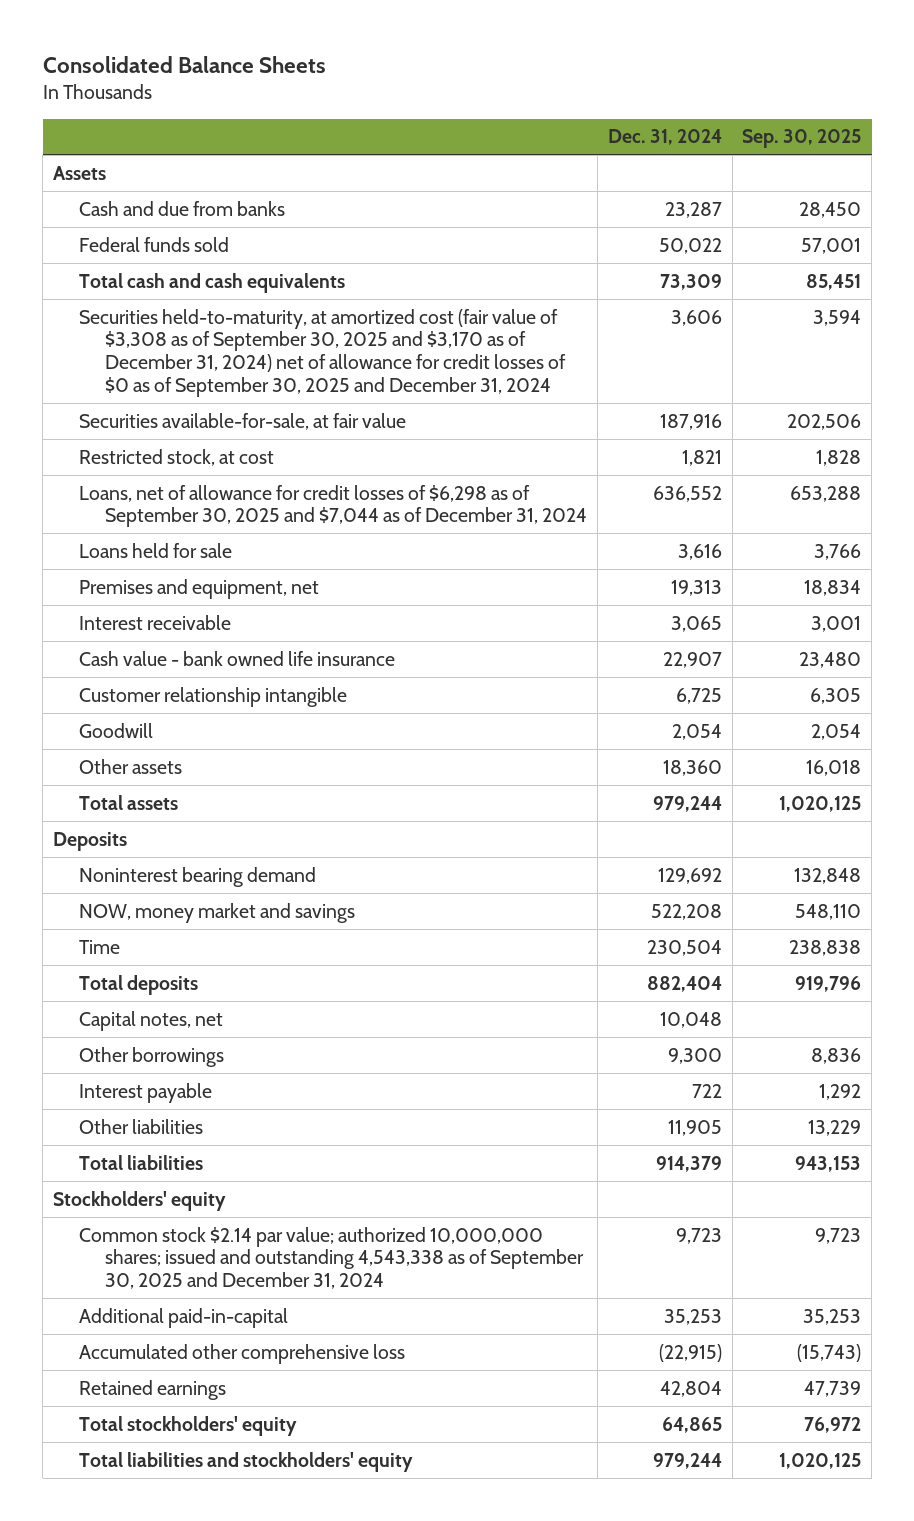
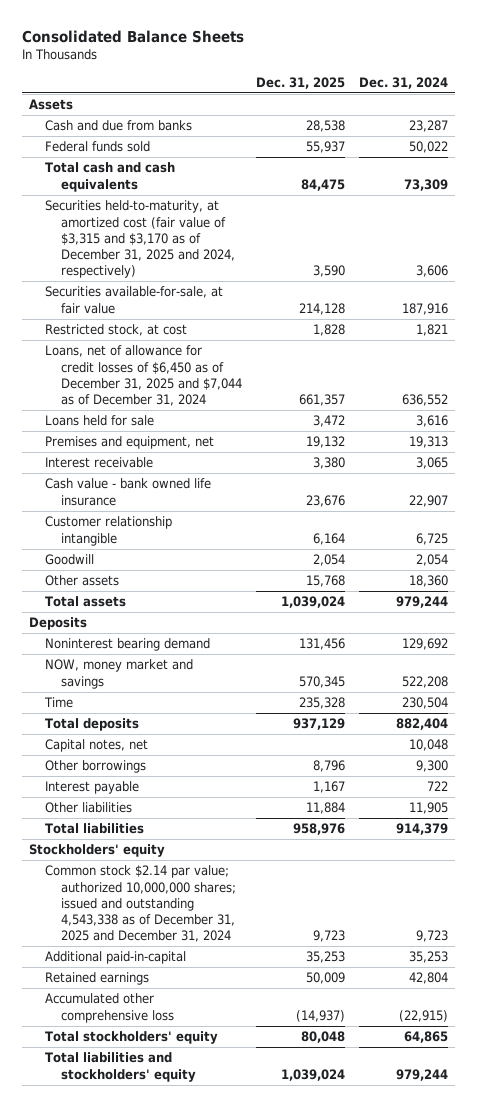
[742,129,862,149] Sep. 30, 2025 -> none
none -> [256,76,346,89] Dec. 31, 2025
[79,308,567,397] Securities held-to-maturity, at amortized cost (fair value of $3,308 as of September 30, 2025 and $3,170 as of December 31, 2024) net of allowance for credit losses of $0 as of September 30, 2025 and December 31, 2024 -> [45,200,235,279] Securities held-to-maturity, at amortized cost (fair value of $3,315 and $3,170 as of December 31, 2025 and 2024, respectively)
[79,484,588,528] Loans, net of allowance for credit losses of $6,298 as of September 30, 2025 and $7,044 as of December 31, 2024 -> [45,345,242,407] Loans, net of allowance for credit losses of $6,450 as of December 31, 2025 and $7,044 as of December 31, 2024
[79,1226,585,1289] Common stock $2.14 par value; authorized 10,000,000 shares; issued and outstanding 4,543,338 as of September 30, 2025 and December 31, 2024 -> [45,865,236,943] Common stock $2.14 par value; authorized 10,000,000 shares; issued and outstanding 4,543,338 as of December 31, 2025 and December 31, 2024
[79,1343,406,1364] Accumulated other comprehensive loss -> [45,993,174,1023] Accumulated other comprehensive loss

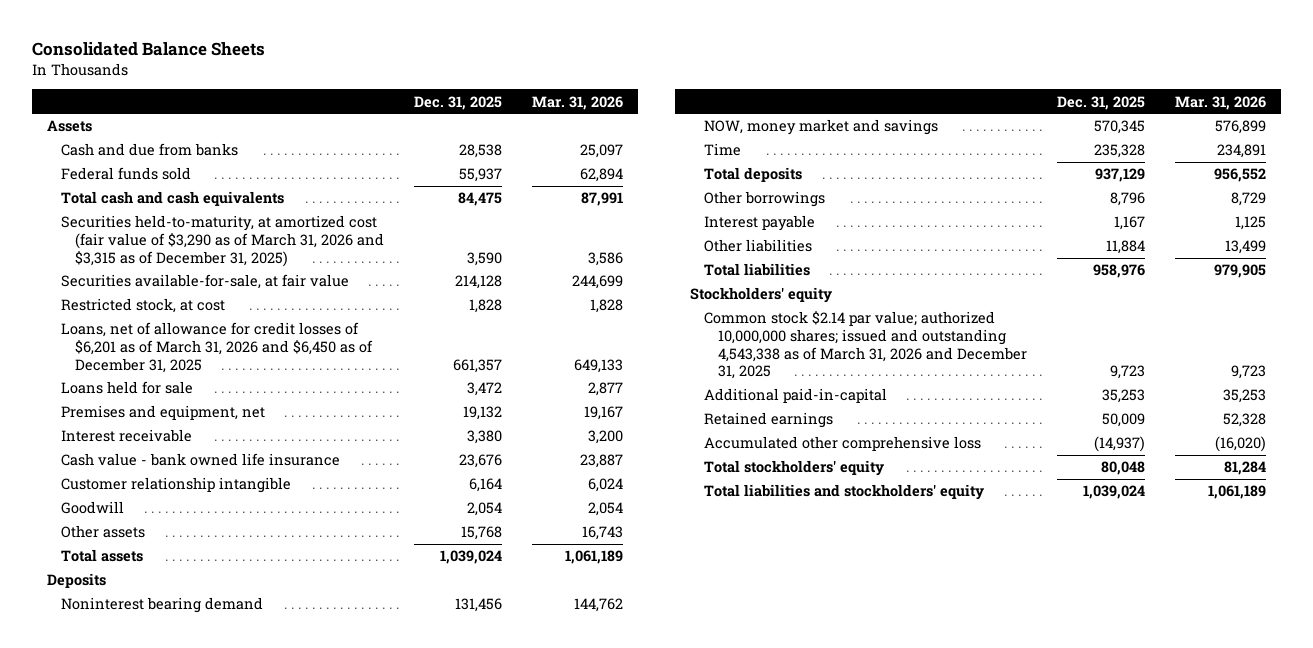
[359,76,449,89] Dec. 31, 2024 -> none
none -> [532,95,624,110] Mar. 31, 2026
[45,200,235,279] Securities held-to-maturity, at amortized cost (fair value of $3,315 and $3,170 as of December 31, 2025 and 2024, respectively) -> [60,215,385,267] Securities held-to-maturity, at amortized cost (fair value of $3,290 as of March 31, 2026 and $3,315 as of December 31, 2025)
[45,345,242,407] Loans, net of allowance for credit losses of $6,450 as of December 31, 2025 and $7,044 as of December 31, 2024 -> [60,322,374,373] Loans, net of allowance for credit losses of $6,201 as of March 31, 2026 and $6,450 as of December 31, 2025
[45,739,149,753] Capital notes, net -> none
[45,865,236,943] Common stock $2.14 par value; authorized 10,000,000 shares; issued and outstanding 4,543,338 as of December 31, 2025 and December 31, 2024 -> [704,311,1028,380] Common stock $2.14 par value; authorized 10,000,000 shares; issued and outstanding 4,543,338 as of March 31, 2026 and December 31, 2025

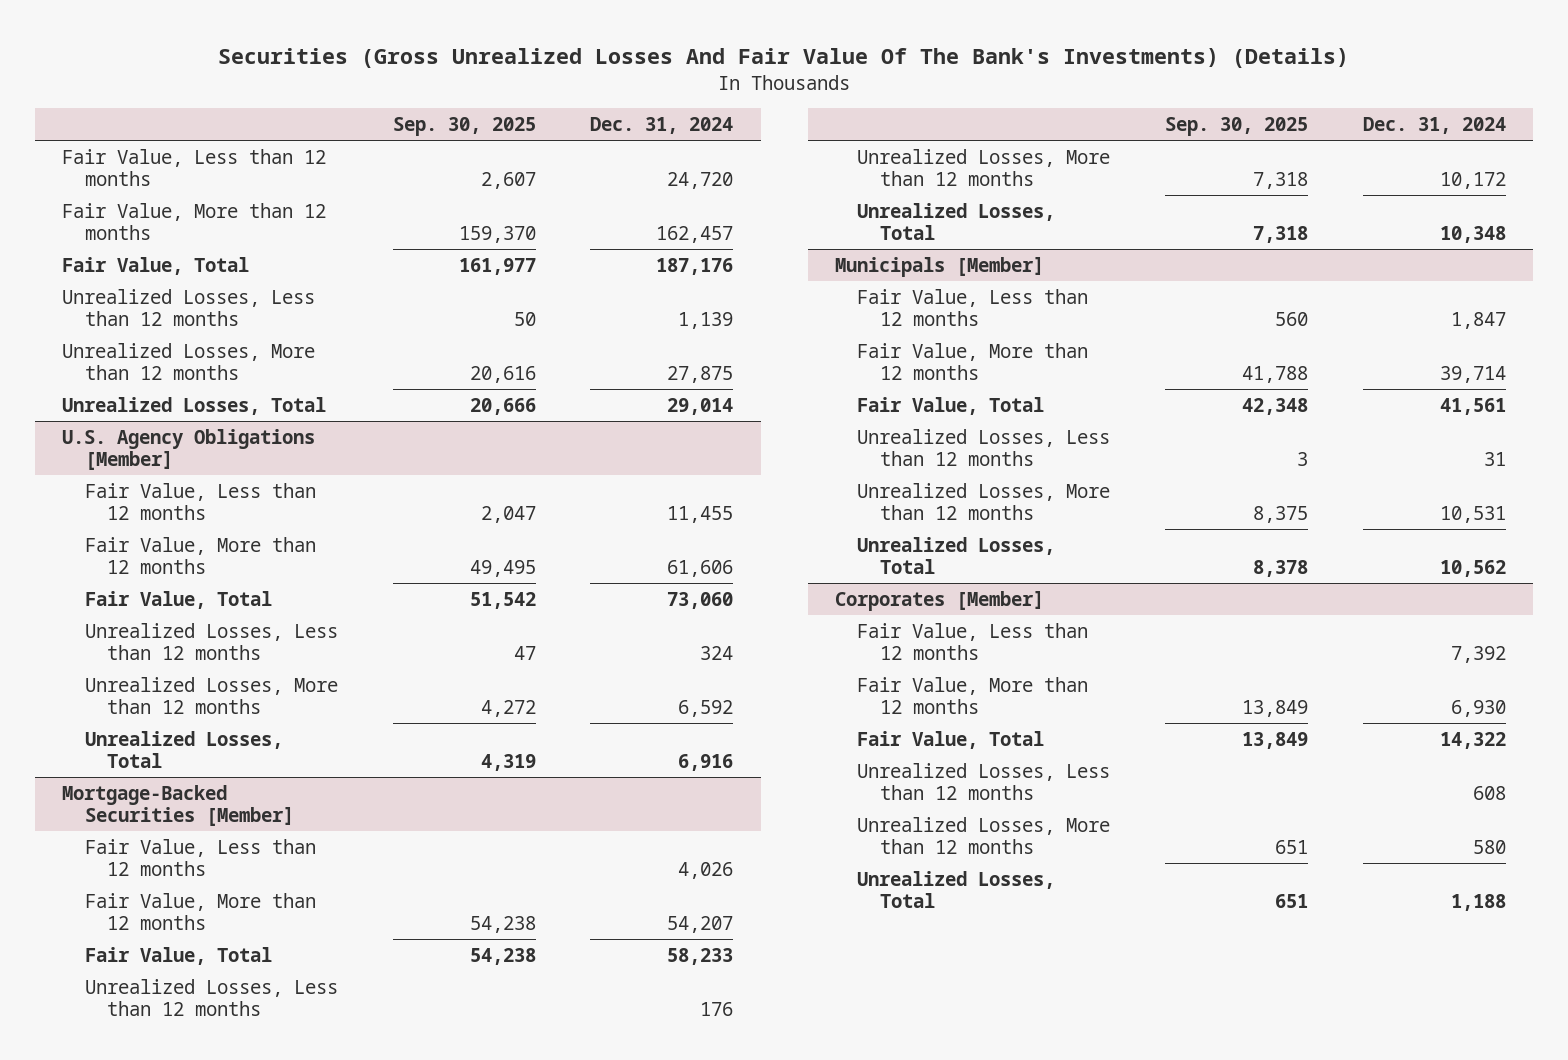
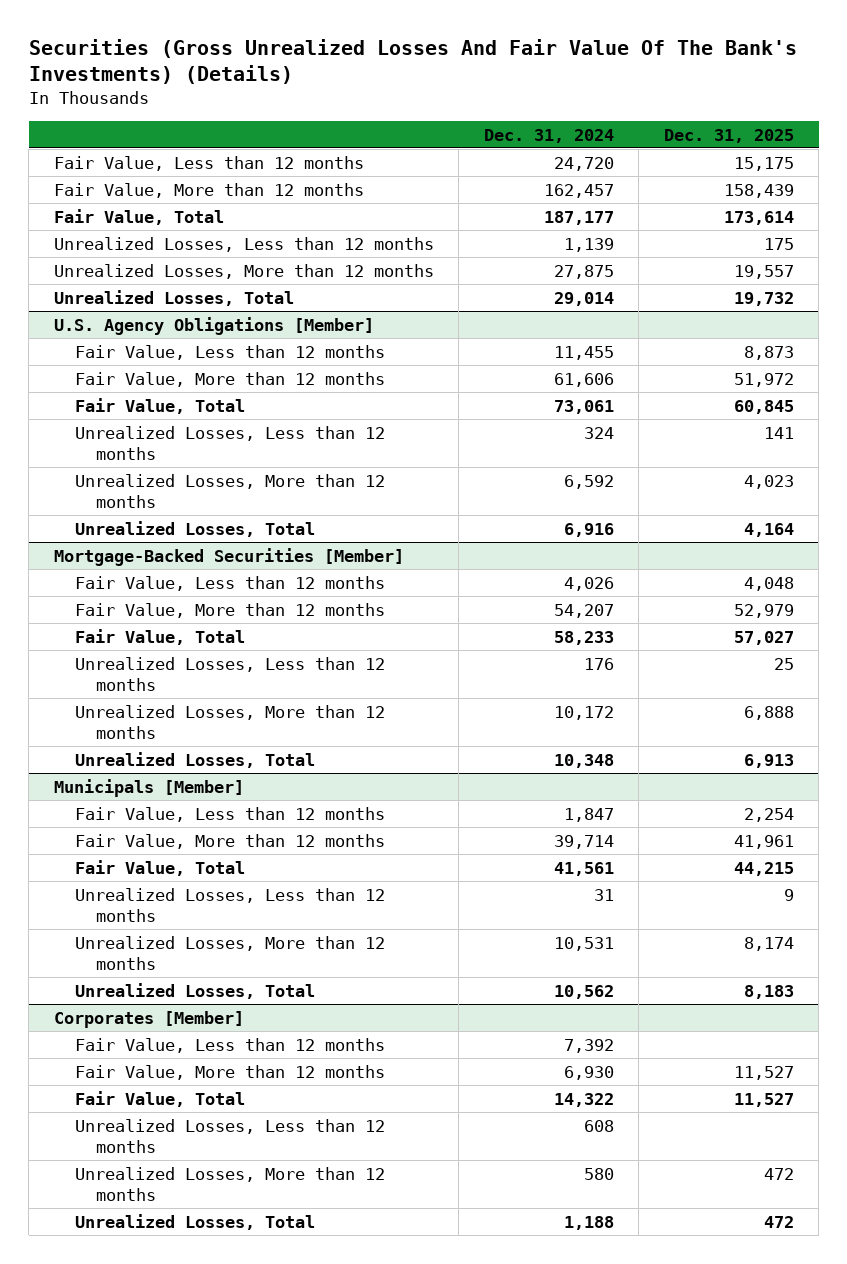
[392,117,536,137] Sep. 30, 2025 -> none
none -> [663,128,794,143] Dec. 31, 2025
[656,257,734,275] 187,176 -> [543,210,614,225] 187,177
[667,591,734,609] 73,060 -> [553,399,614,414] 73,061

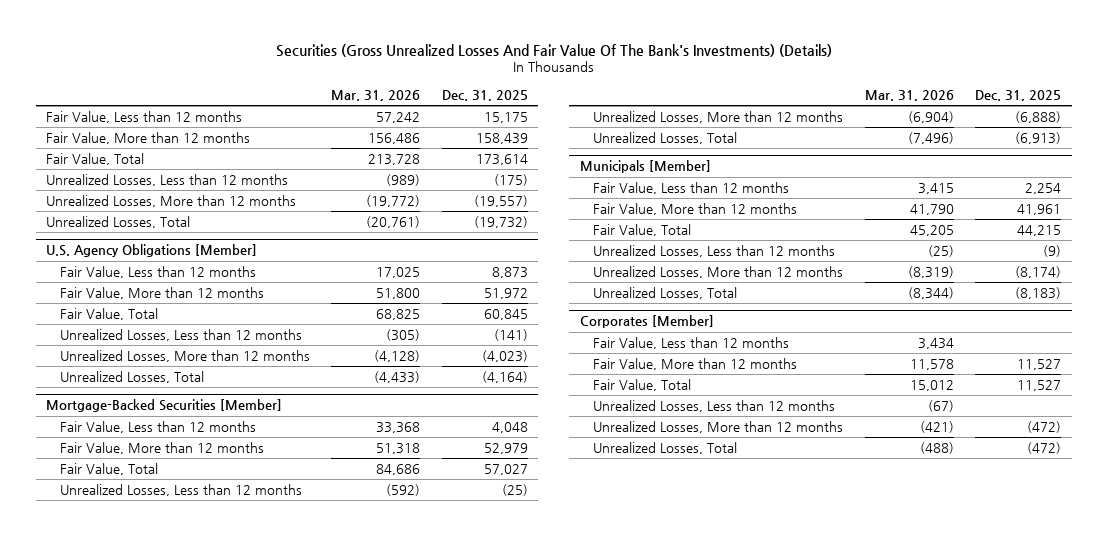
[483,128,614,143] Dec. 31, 2024 -> none
none -> [331,89,421,101] Mar. 31, 2026
[763,237,794,250] 175 -> [493,174,528,187] (175)
[733,264,794,279] 19,557 -> [473,195,528,208] (19,557)
[733,291,794,306] 19,732 -> [473,216,528,229] (19,732)
[763,426,794,439] 141 -> [493,329,528,342] (141)
[743,474,794,489] 4,023 -> [481,350,528,363] (4,023)
[743,522,794,537] 4,164 -> [481,371,528,384] (4,164)
[773,657,794,670] 25 -> [501,484,528,497] (25)
[743,705,794,720] 6,888 -> [1015,111,1062,124] (6,888)
[743,753,794,768] 6,913 -> [1015,132,1062,145] (6,913)
[783,888,794,901] 9 -> [1043,245,1062,258] (9)
[743,936,794,951] 8,174 -> [1015,266,1062,279] (8,174)
[743,984,794,999] 8,183 -> [1015,287,1062,300] (8,183)
[763,1167,794,1180] 472 -> [1027,421,1062,434] (472)
[763,1215,794,1228] 472 -> [1027,442,1062,455] (472)

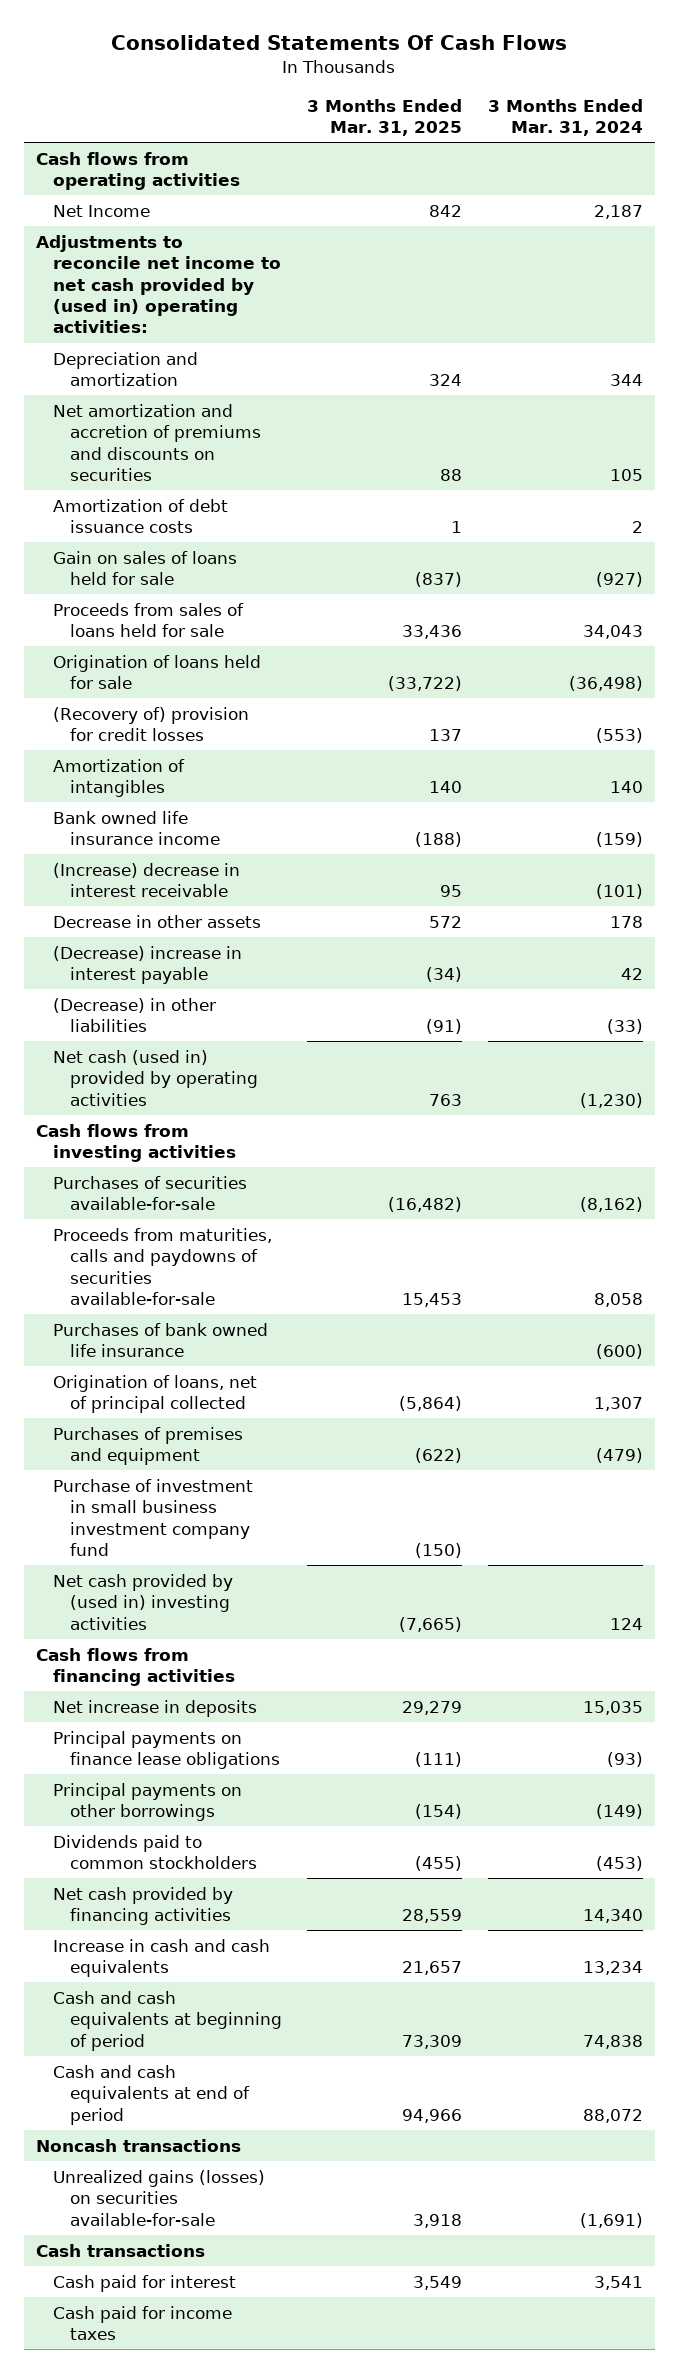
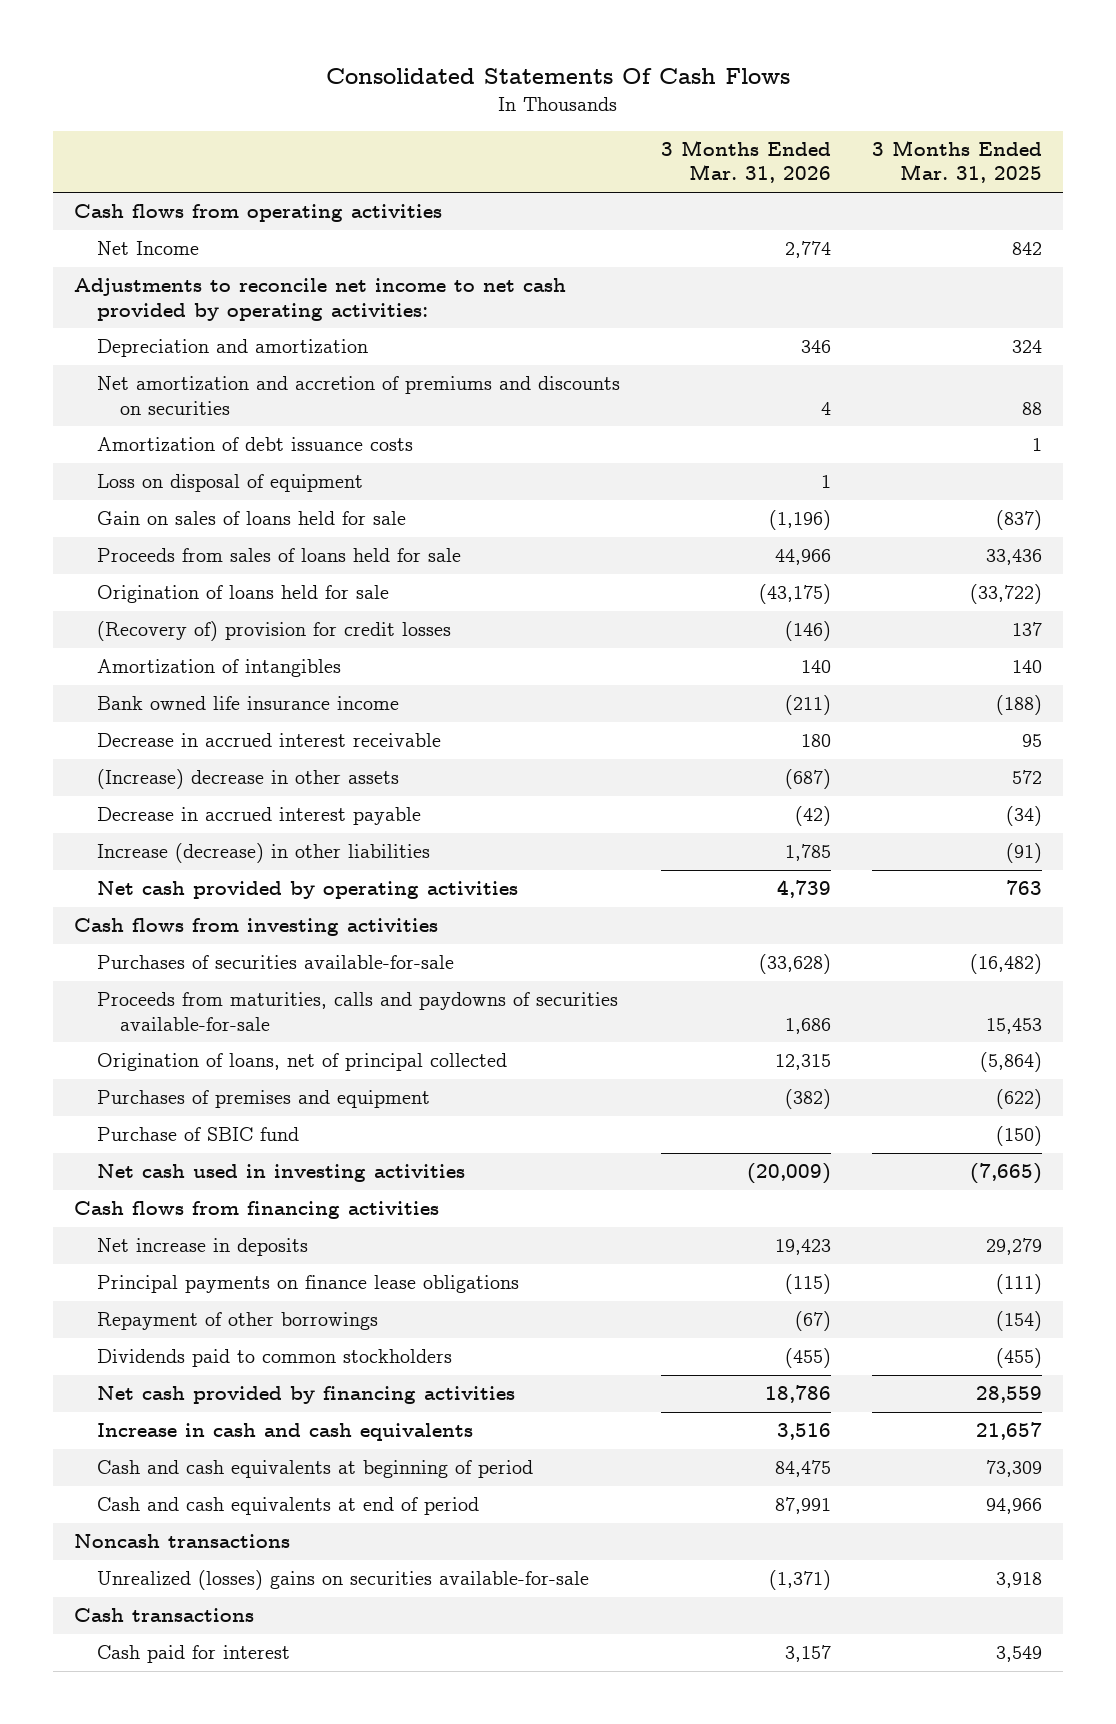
[487,98,643,137] 3 Months Ended Mar. 31, 2024 -> none
none -> [661,140,832,184] 3 Months Ended Mar. 31, 2026
[36,234,282,334] Adjustments to reconcile net income to net cash provided by (used in) operating activities: -> [73,278,566,321] Adjustments to reconcile net income to net cash provided by operating activities:
none -> [97,474,364,493] Loss on disposal of equipment
[53,862,241,898] (Increase) decrease in interest receivable -> [97,733,442,748] Decrease in accrued interest receivable
[53,914,262,928] Decrease in other assets -> [97,769,400,790] (Increase) decrease in other assets
[53,945,243,985] (Decrease) increase in interest payable -> [97,807,422,826] Decrease in accrued interest payable
[53,997,217,1033] (Decrease) in other liabilities -> [97,843,431,864] Increase (decrease) in other liabilities
[53,1049,259,1106] Net cash (used in) provided by operating activities -> [97,881,519,900] Net cash provided by operating activities
[53,1322,269,1358] Purchases of bank owned life insurance -> none
[53,1478,254,1557] Purchase of investment in small business investment company fund -> [97,1127,300,1142] Purchase of SBIC fund
[53,1573,234,1630] Net cash provided by (used in) investing activities -> [97,1164,466,1183] Net cash used in investing activities
[53,1782,243,1822] Principal payments on other borrowings -> [97,1312,379,1331] Repayment of other borrowings
[53,2169,266,2226] Unrealized gains (losses) on securities available-for-sale -> [97,1570,590,1591] Unrealized (losses) gains on securities available-for-sale
[53,2305,233,2341] Cash paid for income taxes -> none

